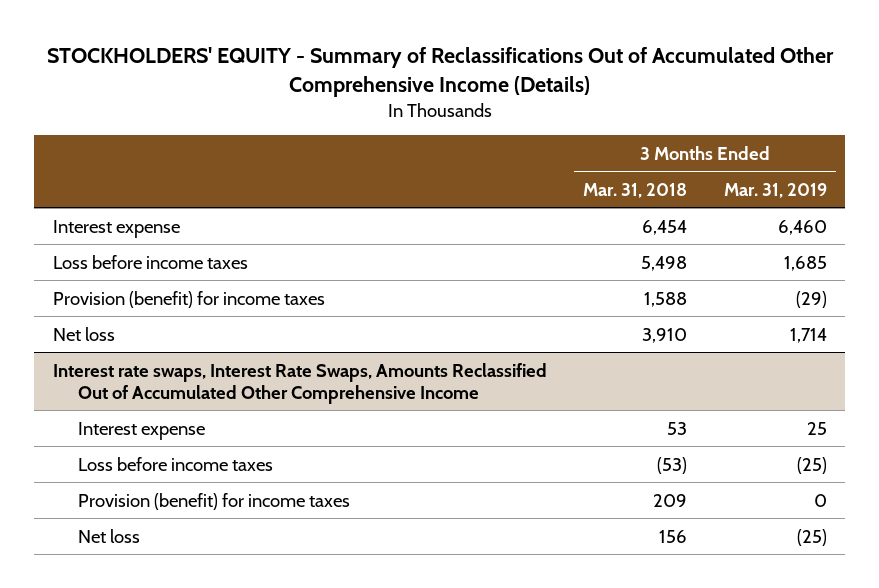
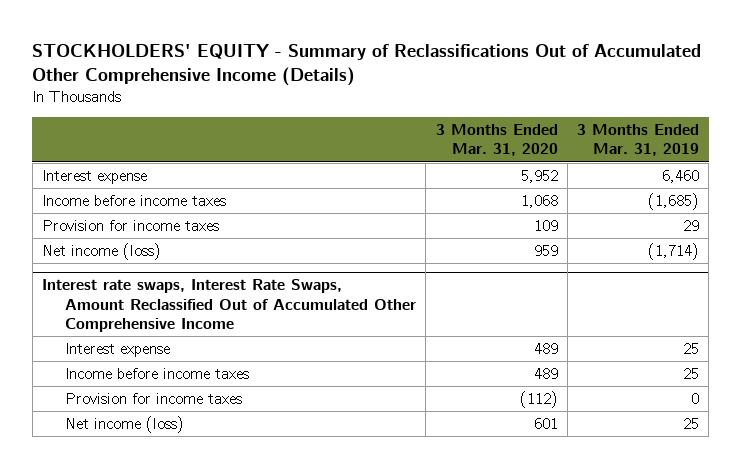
[583,182,688,198] Mar. 31, 2018 -> none
none -> [435,124,558,157] 3 Months Ended Mar. 31, 2020
[52,254,248,269] Loss before income taxes -> [42,194,227,206] Income before income taxes
[783,255,827,271] 1,685 -> [648,192,700,210] (1,685)
[52,290,325,308] Provision (benefit) for income taxes -> [42,219,220,231] Provision for income taxes
[795,290,827,308] (29) -> [683,219,700,231] 29
[52,326,115,341] Net loss -> [42,242,162,260] Net income (loss)
[789,327,827,343] 1,714 -> [648,242,700,260] (1,714)
[52,362,547,404] Interest rate swaps, Interest Rate Swaps, Amounts Reclassified Out of Accumulated Other Comprehensive Income -> [42,279,417,332] Interest rate swaps, Interest Rate Swaps, Amount Reclassified Out of Accumulated Other Comprehensive Income
[78,456,274,471] Loss before income taxes -> [65,367,250,379] Income before income taxes
[796,456,827,474] (25) -> [683,367,700,379] 25
[78,492,351,510] Provision (benefit) for income taxes -> [65,392,243,404] Provision for income taxes
[78,528,141,543] Net loss -> [65,415,185,433] Net income (loss)
[796,528,827,546] (25) -> [683,417,700,429] 25

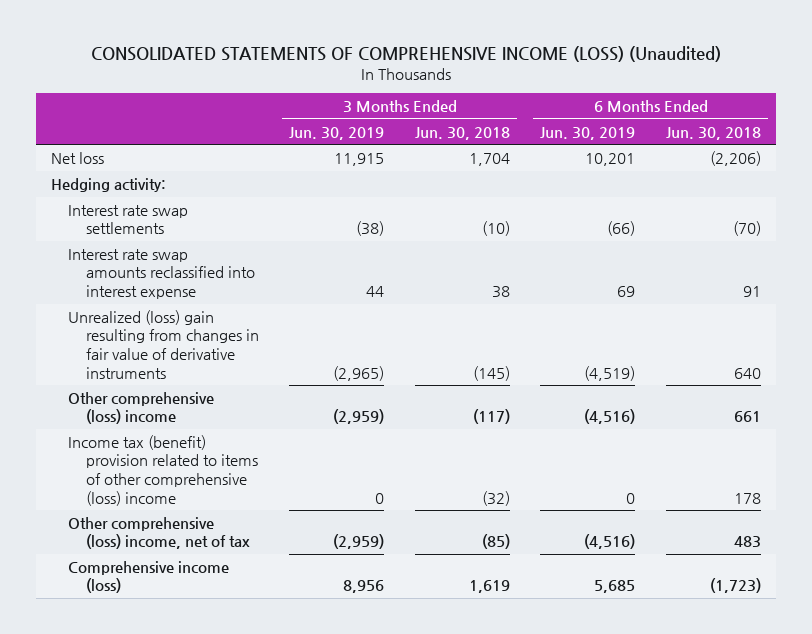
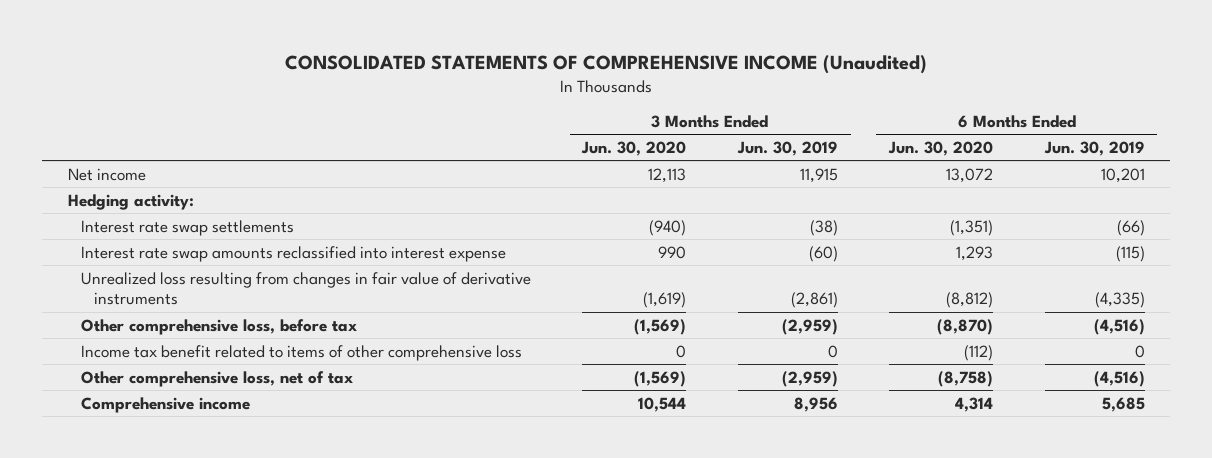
[90,45,721,62] CONSOLIDATED STATEMENTS OF COMPREHENSIVE INCOME (LOSS) (Unaudited) -> [285,54,928,74] CONSOLIDATED STATEMENTS OF COMPREHENSIVE INCOME (Unaudited)
[414,126,510,140] Jun. 30, 2018 -> none
[665,126,761,140] Jun. 30, 2018 -> none
none -> [581,141,687,157] Jun. 30, 2020
none -> [888,141,994,157] Jun. 30, 2020
[50,151,104,164] Net loss -> [67,167,146,181] Net income
[366,286,385,298] 44 -> [808,245,838,262] (60)
[617,286,636,298] 69 -> [1115,245,1145,262] (115)
[68,309,259,379] Unrealized (loss) gain resulting from changes in fair value of derivative instruments -> [80,271,531,306] Unrealized loss resulting from changes in fair value of derivative instruments
[333,365,385,381] (2,965) -> [790,292,838,309] (2,861)
[584,365,636,381] (4,519) -> [1094,292,1145,309] (4,335)
[68,391,215,425] Other comprehensive (loss) income -> [80,318,357,335] Other comprehensive loss, before tax
[68,434,258,506] Income tax (benefit) provision related to items of other comprehensive (loss) income -> [80,344,522,361] Income tax benefit related to items of other comprehensive loss
[68,516,250,550] Other comprehensive (loss) income, net of tax -> [80,370,353,387] Other comprehensive loss, net of tax
[68,560,230,594] Comprehensive income (loss) -> [80,396,250,413] Comprehensive income

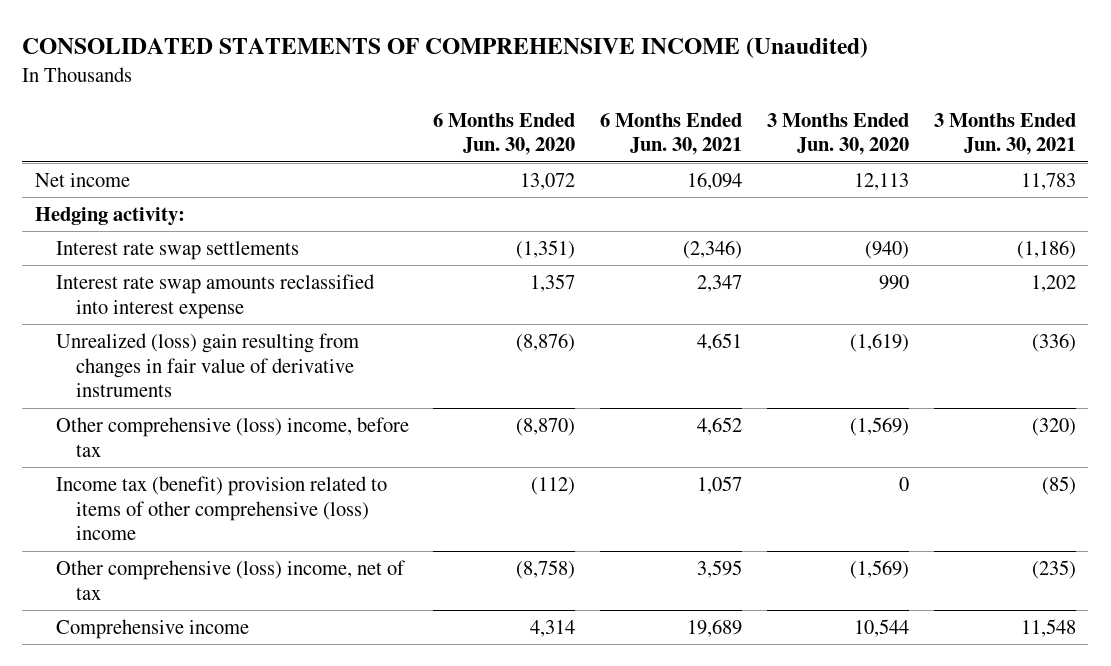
[736,141,838,157] Jun. 30, 2019 -> none
[1043,141,1145,157] Jun. 30, 2019 -> none
none -> [600,112,743,156] 6 Months Ended Jun. 30, 2021
none -> [933,112,1076,156] 3 Months Ended Jun. 30, 2021
[956,245,994,261] 1,293 -> [530,274,576,293] 1,357
[80,271,531,306] Unrealized loss resulting from changes in fair value of derivative instruments -> [55,333,359,398] Unrealized (loss) gain resulting from changes in fair value of derivative instruments
[946,292,994,309] (8,812) -> [516,333,576,353] (8,876)
[80,318,357,335] Other comprehensive loss, before tax -> [55,417,409,457] Other comprehensive (loss) income, before tax
[80,344,522,361] Income tax benefit related to items of other comprehensive loss -> [55,476,387,541] Income tax (benefit) provision related to items of other comprehensive (loss) income
[80,370,353,387] Other comprehensive loss, net of tax -> [55,560,405,600] Other comprehensive (loss) income, net of tax

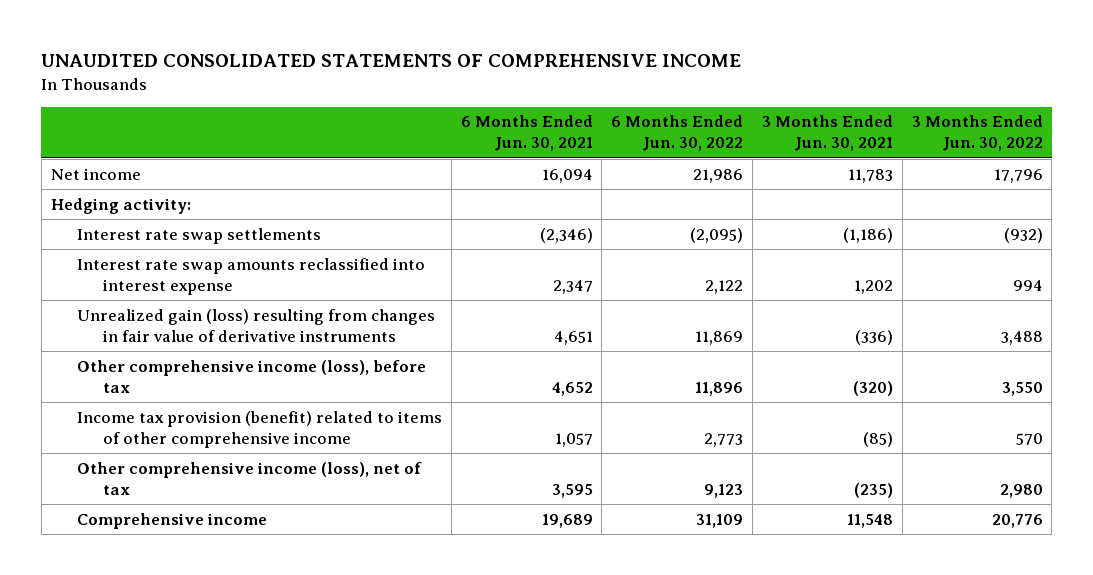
[22,37,869,59] CONSOLIDATED STATEMENTS OF COMPREHENSIVE INCOME (Unaudited) -> [41,54,742,68] UNAUDITED CONSOLIDATED STATEMENTS OF COMPREHENSIVE INCOME
[433,112,576,156] 6 Months Ended Jun. 30, 2020 -> none
[767,112,910,156] 3 Months Ended Jun. 30, 2020 -> none
none -> [611,115,744,152] 6 Months Ended Jun. 30, 2022
none -> [911,115,1043,152] 3 Months Ended Jun. 30, 2022
[55,333,359,398] Unrealized (loss) gain resulting from changes in fair value of derivative instruments -> [76,308,435,342] Unrealized gain (loss) resulting from changes in fair value of derivative instruments
[55,417,409,457] Other comprehensive (loss) income, before tax -> [76,359,426,393] Other comprehensive income (loss), before tax
[55,476,387,541] Income tax (benefit) provision related to items of other comprehensive (loss) income -> [76,410,442,448] Income tax provision (benefit) related to items of other comprehensive income
[55,560,405,600] Other comprehensive (loss) income, net of tax -> [76,461,422,495] Other comprehensive income (loss), net of tax

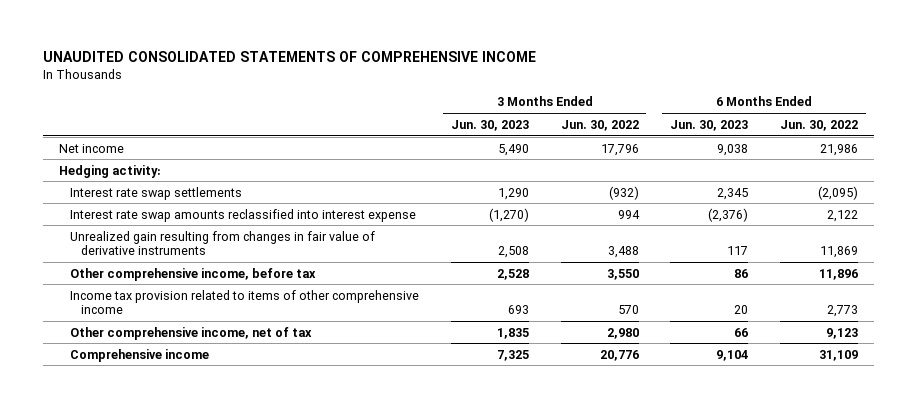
[460,115,593,152] 6 Months Ended Jun. 30, 2021 -> none
[761,115,893,152] 3 Months Ended Jun. 30, 2021 -> none
none -> [450,119,529,131] Jun. 30, 2023
none -> [670,119,749,131] Jun. 30, 2023
[76,308,435,342] Unrealized gain (loss) resulting from changes in fair value of derivative instruments -> [69,230,375,255] Unrealized gain resulting from changes in fair value of derivative instruments
[76,359,426,393] Other comprehensive income (loss), before tax -> [69,267,316,281] Other comprehensive income, before tax
[76,410,442,448] Income tax provision (benefit) related to items of other comprehensive income -> [69,289,419,314] Income tax provision related to items of other comprehensive income
[76,461,422,495] Other comprehensive income (loss), net of tax -> [69,326,312,340] Other comprehensive income, net of tax

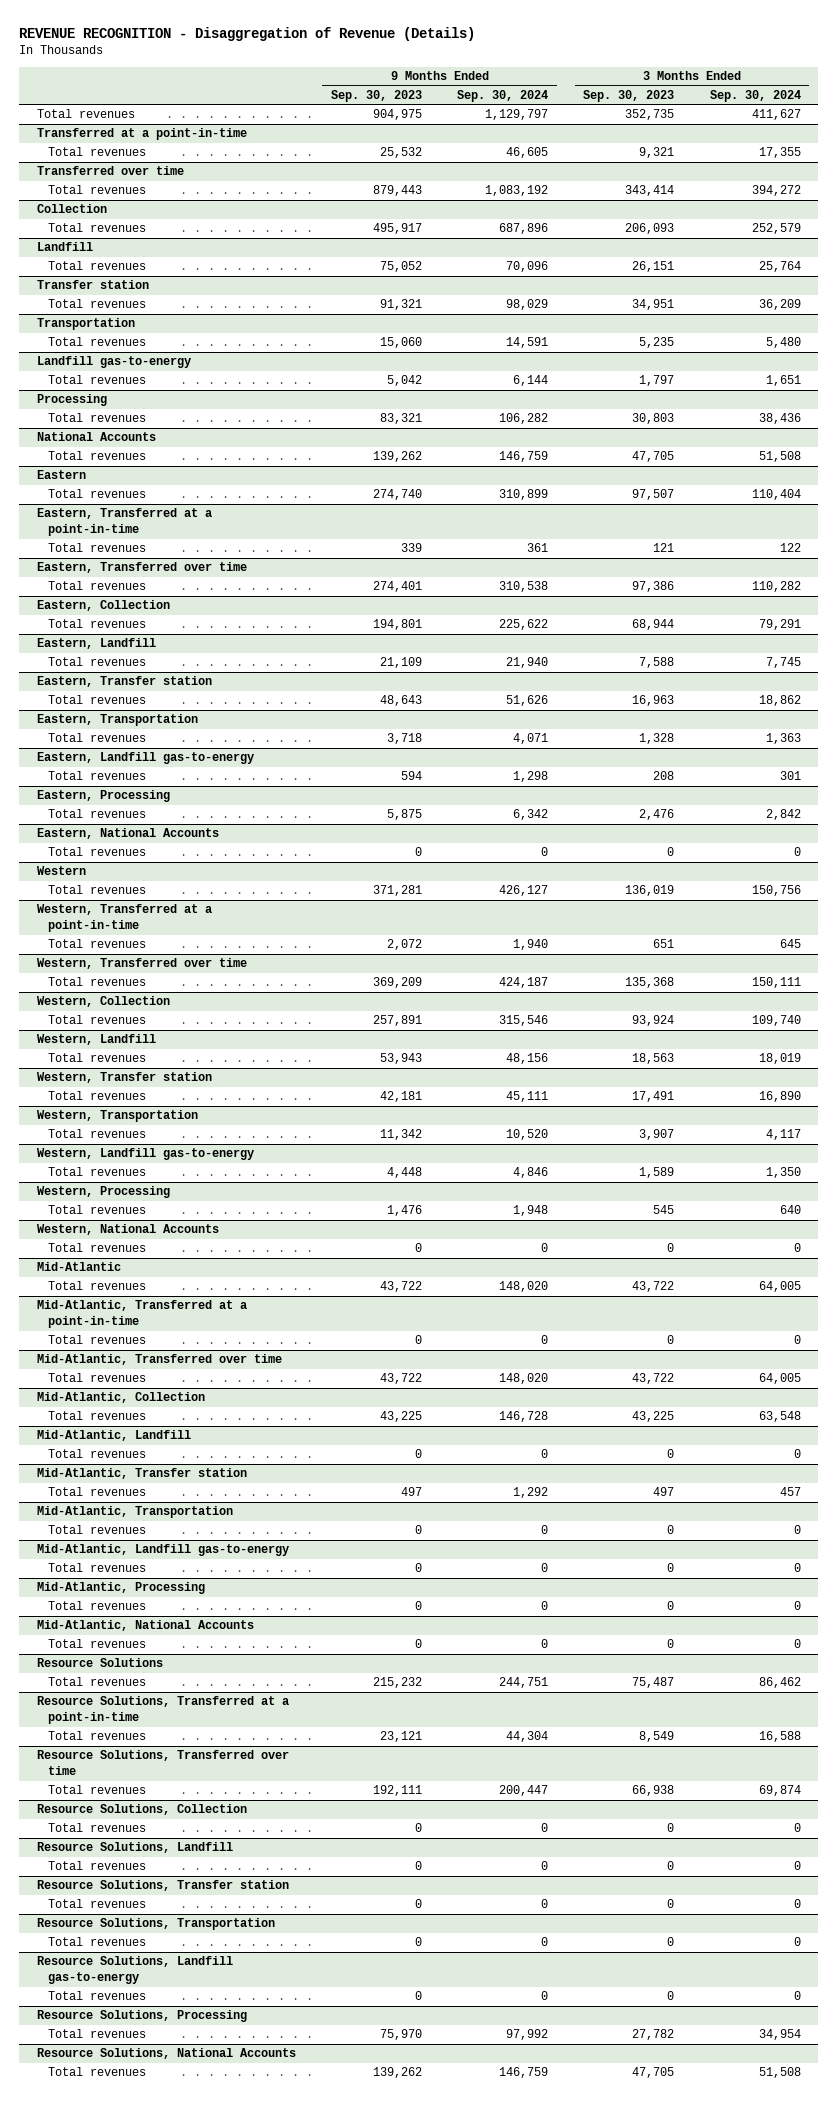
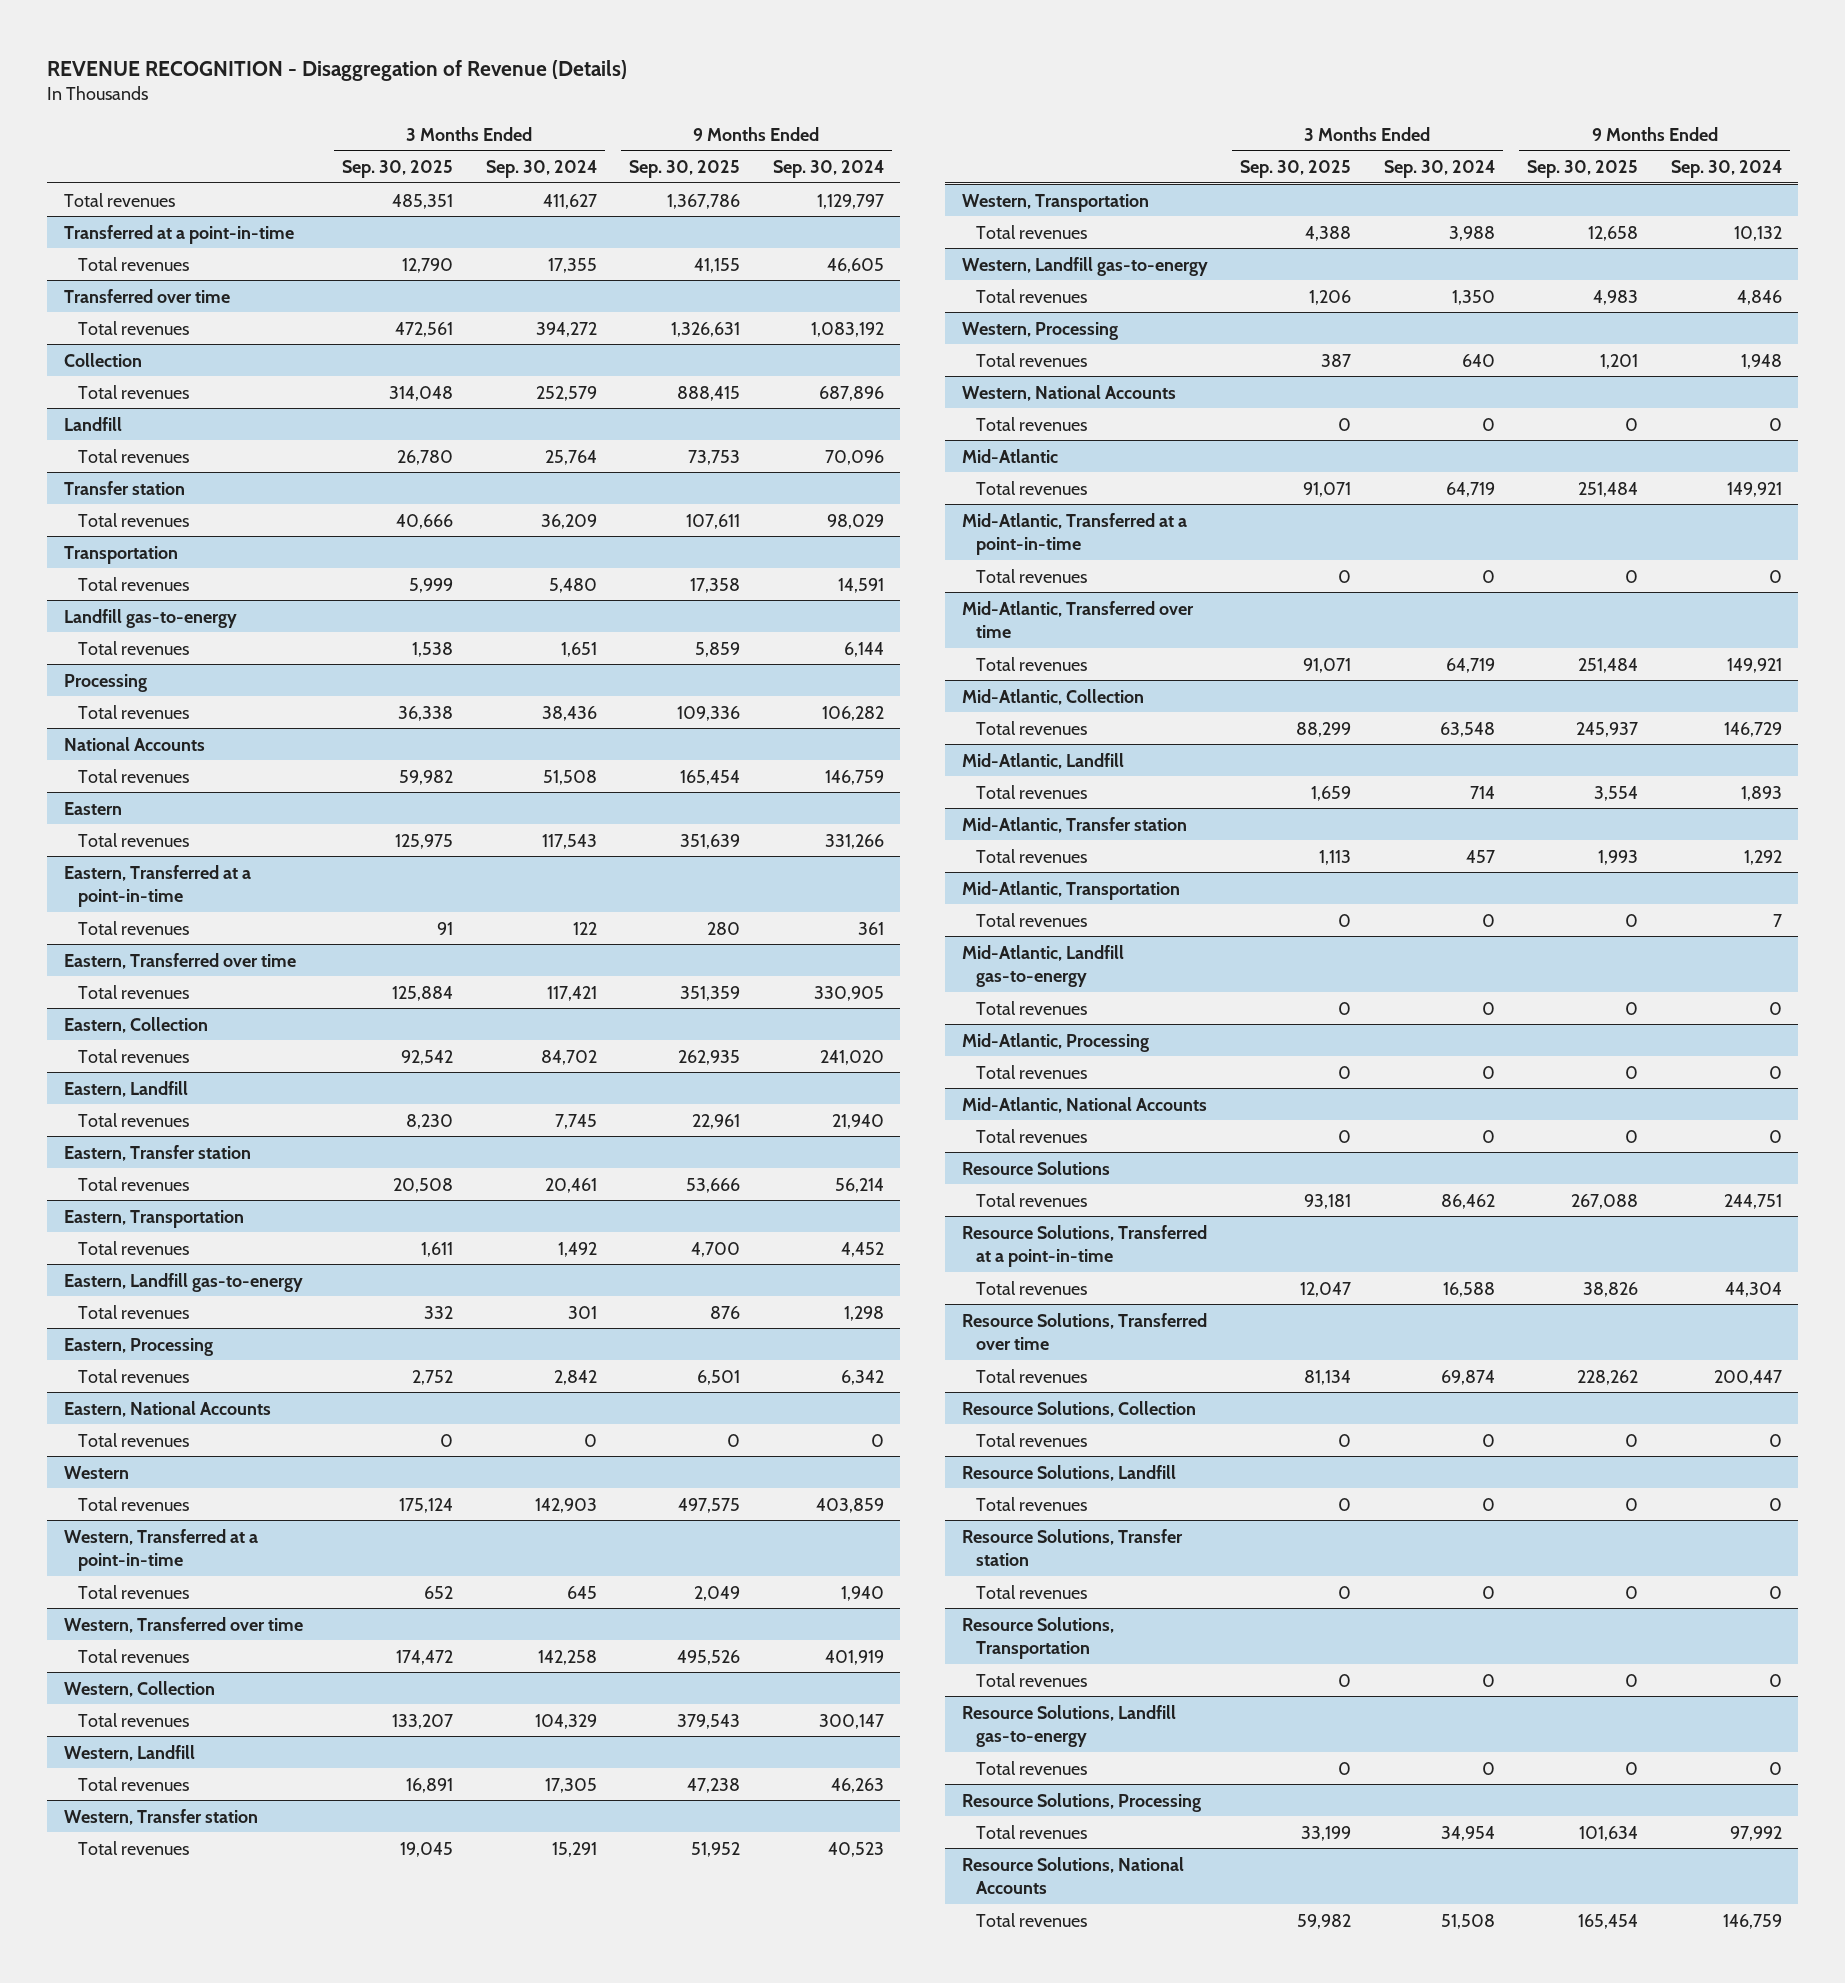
[330,89,422,102] Sep. 30, 2023 -> none
[583,89,675,102] Sep. 30, 2023 -> none
none -> [342,160,454,179] Sep. 30, 2025
none -> [629,160,741,179] Sep. 30, 2025
[499,489,549,501] 310,899 -> [824,833,884,849] 331,266
[751,489,801,501] 110,404 -> [541,833,597,849] 117,543
[499,581,549,593] 310,538 -> [813,985,884,1001] 330,905
[751,581,801,593] 110,282 -> [546,985,597,1001] 117,421
[499,619,549,631] 225,622 -> [819,1049,884,1065] 241,020
[758,619,801,631] 79,291 -> [540,1049,597,1065] 84,702
[506,695,549,707] 51,626 -> [834,1177,884,1193] 56,214
[758,695,801,707] 18,862 -> [544,1177,597,1193] 20,461
[513,733,549,745] 4,071 -> [840,1241,884,1257] 4,452
[765,733,801,745] 1,363 -> [557,1241,597,1257] 1,492
[499,885,549,897] 426,127 -> [815,1497,884,1513] 403,859
[751,885,801,897] 150,756 -> [534,1497,597,1513] 142,903
[499,977,549,989] 424,187 -> [824,1649,884,1665] 401,919
[751,977,801,989] 150,111 -> [537,1649,597,1665] 142,258
[499,1015,549,1027] 315,546 -> [818,1713,884,1729] 300,147
[751,1015,801,1027] 109,740 -> [534,1713,597,1729] 104,329
[506,1053,549,1065] 48,156 -> [830,1777,884,1793] 46,263
[758,1053,801,1065] 18,019 -> [544,1777,597,1793] 17,305
[506,1091,549,1103] 45,111 -> [827,1841,884,1857] 40,523
[758,1091,801,1103] 16,890 -> [551,1841,597,1857] 15,291
[506,1129,549,1141] 10,520 -> [1733,225,1782,241] 10,132
[765,1129,801,1141] 4,117 -> [1448,225,1495,241] 3,988
[499,1281,549,1293] 148,020 -> [1726,481,1782,497] 149,921
[758,1281,801,1293] 64,005 -> [1445,481,1495,497] 64,719
[499,1373,549,1385] 148,020 -> [1726,657,1782,673] 149,921
[758,1373,801,1385] 64,005 -> [1445,657,1495,673] 64,719
[499,1411,549,1423] 146,728 -> [1723,721,1782,737] 146,729
[541,1449,549,1459] 0 -> [1740,785,1782,801] 1,893
[793,1449,801,1459] 0 -> [1469,785,1495,799] 714
[541,1525,549,1535] 0 -> [1772,913,1782,927] 7

